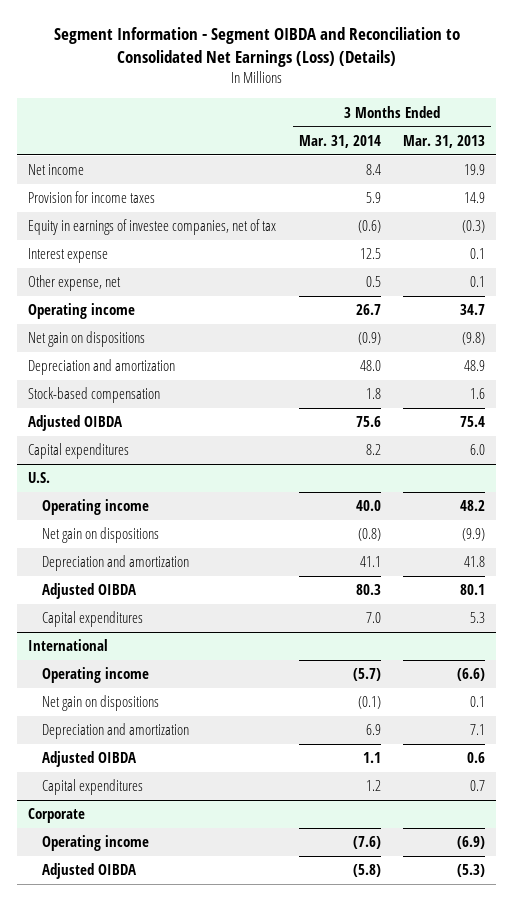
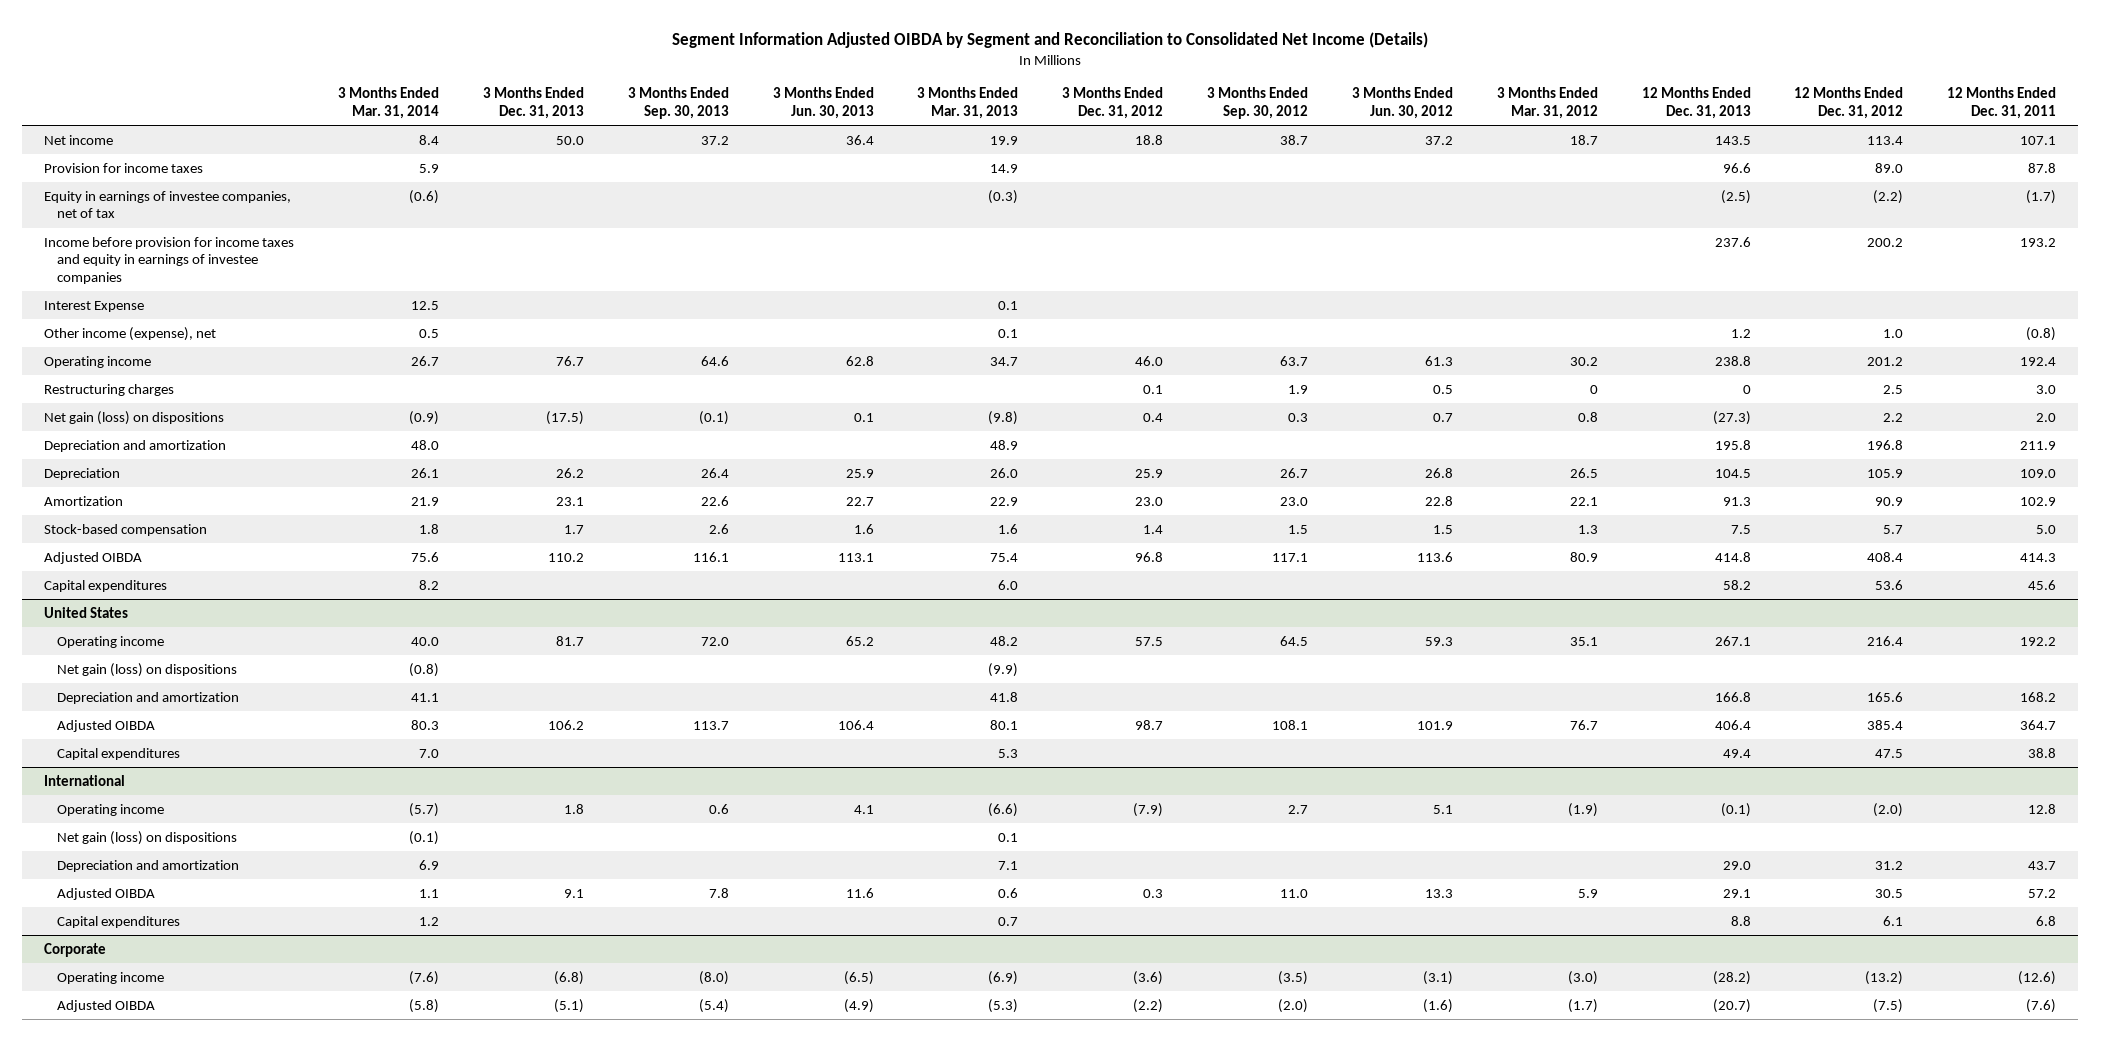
[53,26,460,68] Segment Information - Segment OIBDA and Reconciliation to Consolidated Net Earnings (Loss) (Details) -> [672,32,1429,49] Segment Information Adjusted OIBDA by Segment and Reconciliation to Consolidated Net Income (Details)
none -> [482,87,584,120] 3 Months Ended Dec. 31, 2013
none -> [627,87,729,120] 3 Months Ended Sep. 30, 2013
none -> [772,87,874,120] 3 Months Ended Jun. 30, 2013
none -> [1062,87,1164,120] 3 Months Ended Dec. 31, 2012
none -> [1207,87,1309,120] 3 Months Ended Sep. 30, 2012
none -> [1351,87,1453,120] 3 Months Ended Jun. 30, 2012
none -> [1496,87,1598,120] 3 Months Ended Mar. 31, 2012
none -> [1641,87,1751,120] 12 Months Ended Dec. 31, 2013
none -> [1794,87,1904,120] 12 Months Ended Dec. 31, 2012
none -> [1947,87,2057,120] 12 Months Ended Dec. 31, 2011
none -> [44,236,295,285] Income before provision for income taxes and equity in earnings of investee companies
[27,248,108,264] Interest expense -> [44,300,145,312] Interest Expense
[27,275,121,292] Other expense, net -> [44,326,217,341] Other income (expense), net
none -> [44,383,175,396] Restructuring charges
[27,331,145,348] Net gain on dispositions -> [44,410,225,425] Net gain (loss) on dispositions
none -> [44,467,121,480] Depreciation
none -> [44,495,124,506] Amortization
[27,472,50,484] U.S. -> none
none -> [44,606,129,618] United States
[42,527,160,544] Net gain on dispositions -> [57,662,238,677] Net gain (loss) on dispositions
[42,695,160,712] Net gain on dispositions -> [57,830,238,845] Net gain (loss) on dispositions

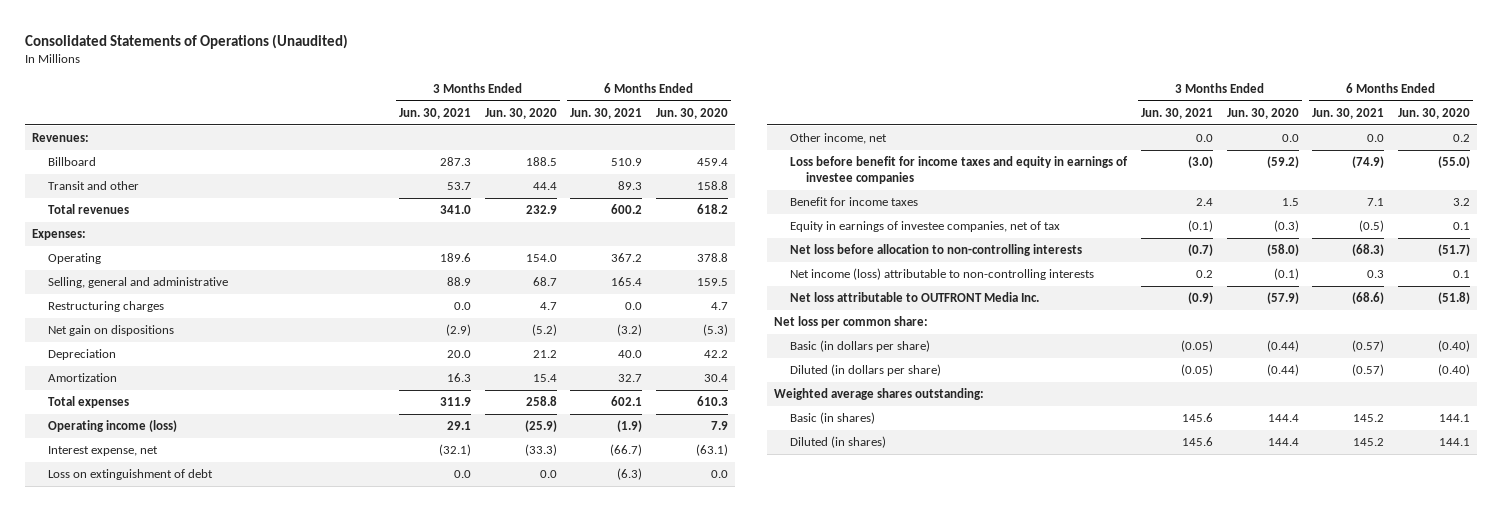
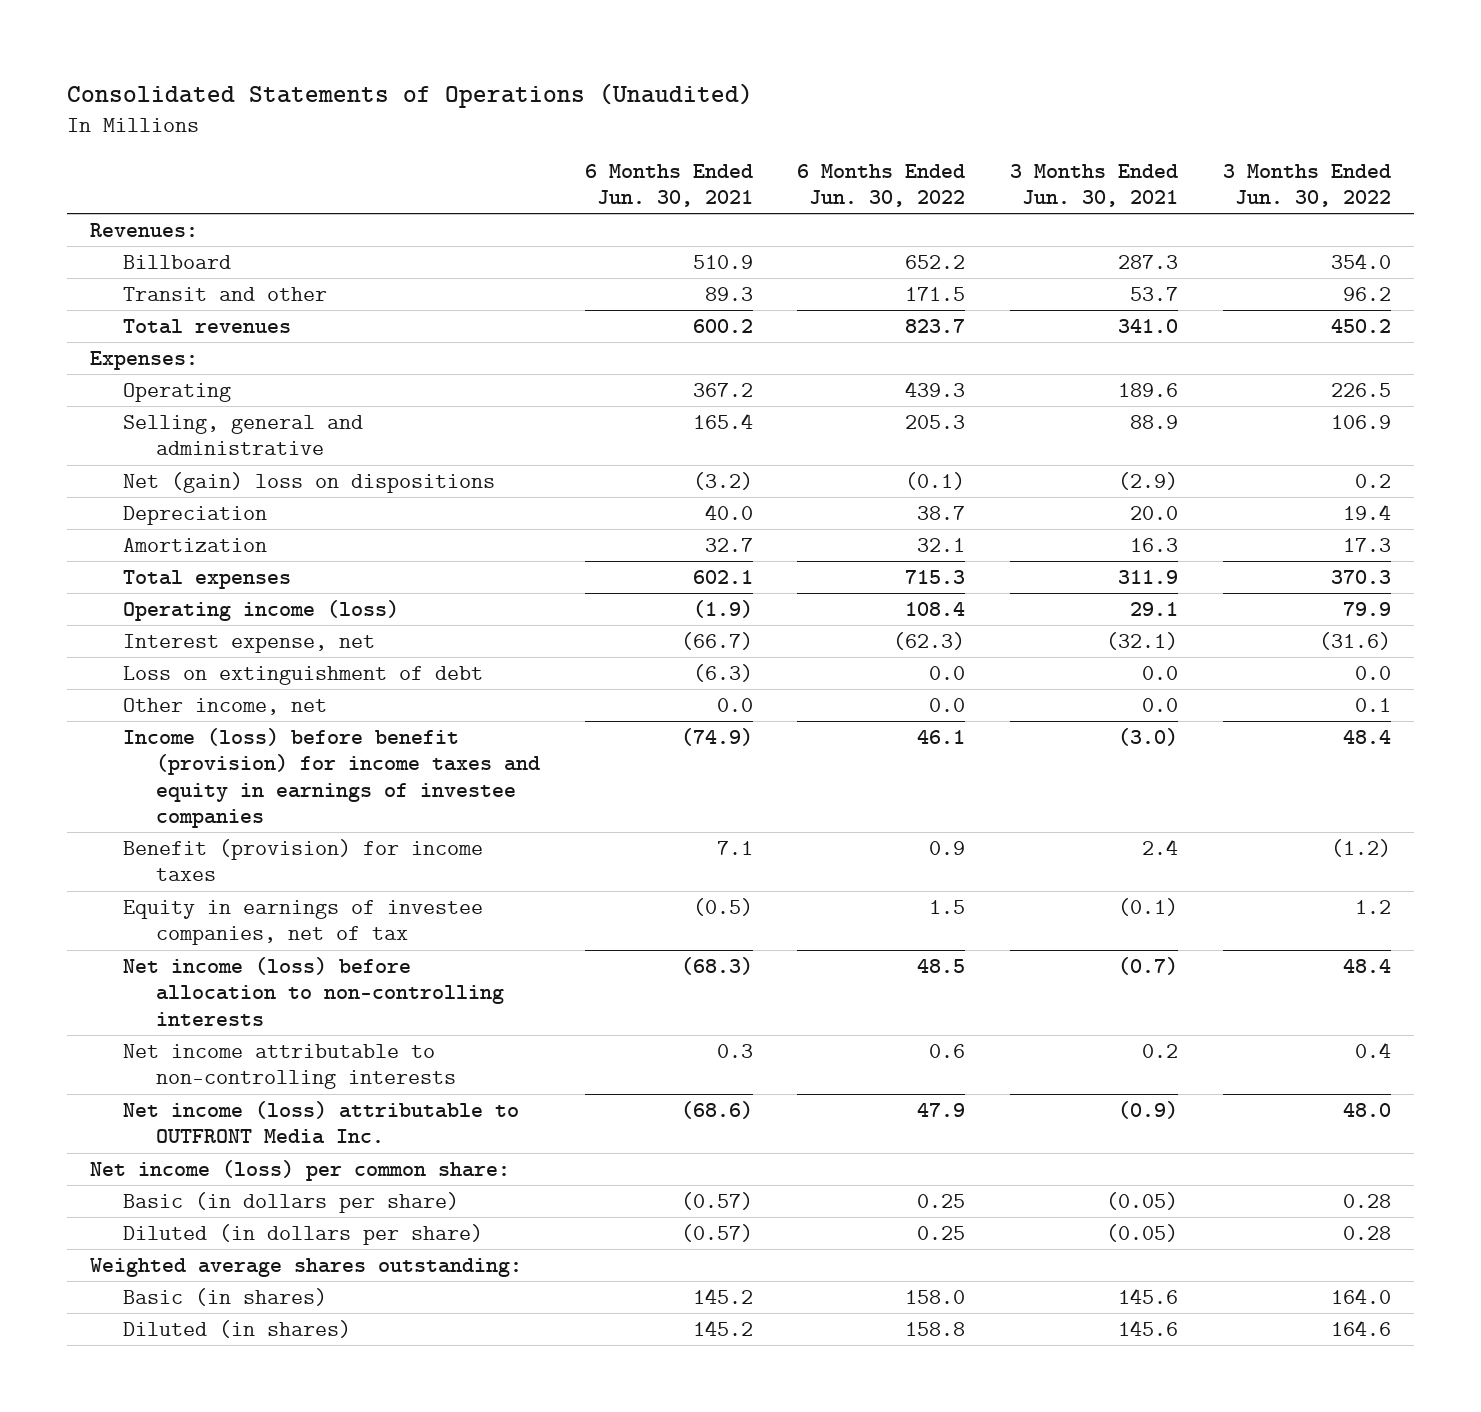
[484,107,557,119] Jun. 30, 2020 -> none
[655,107,728,119] Jun. 30, 2020 -> none
none -> [797,163,966,207] 6 Months Ended Jun. 30, 2022
none -> [1223,163,1392,207] 3 Months Ended Jun. 30, 2022
[48,301,165,313] Restructuring charges -> none
[48,325,175,337] Net gain on dispositions -> [122,471,495,493] Net (gain) loss on dispositions
[790,156,1129,185] Loss before benefit for income taxes and equity in earnings of investee companies -> [122,727,540,828] Income (loss) before benefit (provision) for income taxes and equity in earnings of investee companies
[790,197,919,207] Benefit for income taxes -> [122,838,483,882] Benefit (provision) for income taxes
[790,244,1083,257] Net loss before allocation to non-controlling interests -> [122,956,504,1026] Net income (loss) before allocation to non-controlling interests
[790,268,1095,281] Net income (loss) attributable to non-controlling interests -> [122,1043,456,1090] Net income attributable to non-controlling interests
[790,292,1040,303] Net loss attributable to OUTFRONT Media Inc. -> [122,1100,519,1145] Net income (loss) attributable to OUTFRONT Media Inc.
[774,316,929,329] Net loss per common share: -> [89,1159,510,1181] Net income (loss) per common share:

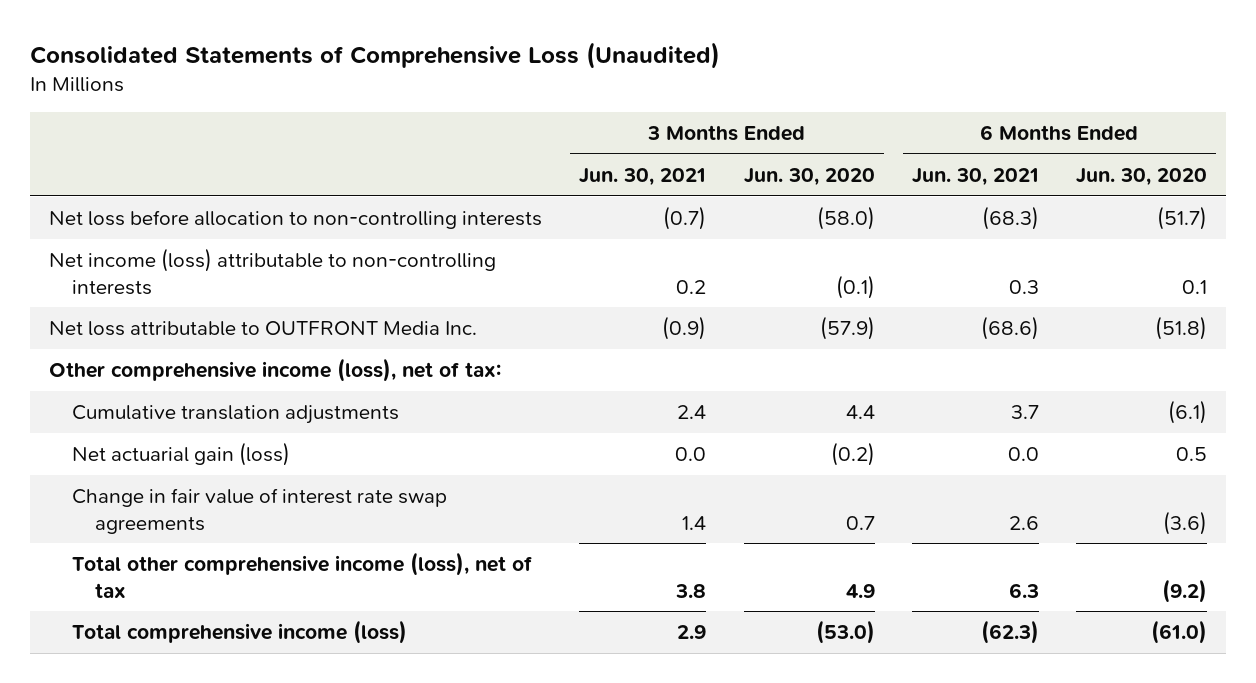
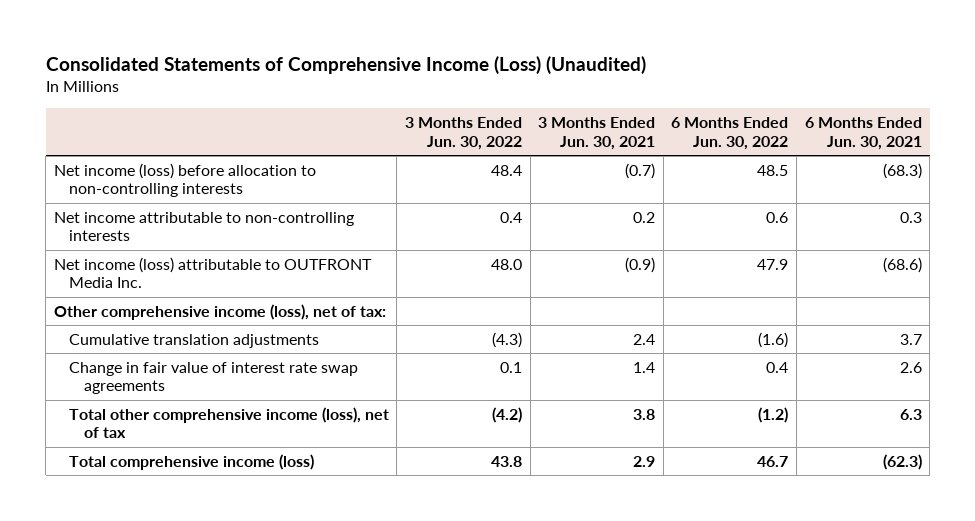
[30,41,721,69] Consolidated Statements of Comprehensive Loss (Unaudited) -> [45,55,646,74] Consolidated Statements of Comprehensive Income (Loss) (Unaudited)
[743,167,875,186] Jun. 30, 2020 -> none
[1076,167,1208,186] Jun. 30, 2020 -> none
none -> [405,117,523,150] 3 Months Ended Jun. 30, 2022
none -> [671,117,789,150] 6 Months Ended Jun. 30, 2022
[49,210,543,230] Net loss before allocation to non-controlling interests -> [53,162,316,198] Net income (loss) before allocation to non-controlling interests
[49,248,497,295] Net income (loss) attributable to non-controlling interests -> [53,211,354,242] Net income attributable to non-controlling interests
[49,321,478,337] Net loss attributable to OUTFRONT Media Inc. -> [53,256,372,289] Net income (loss) attributable to OUTFRONT Media Inc.
[71,442,290,467] Net actuarial gain (loss) -> none

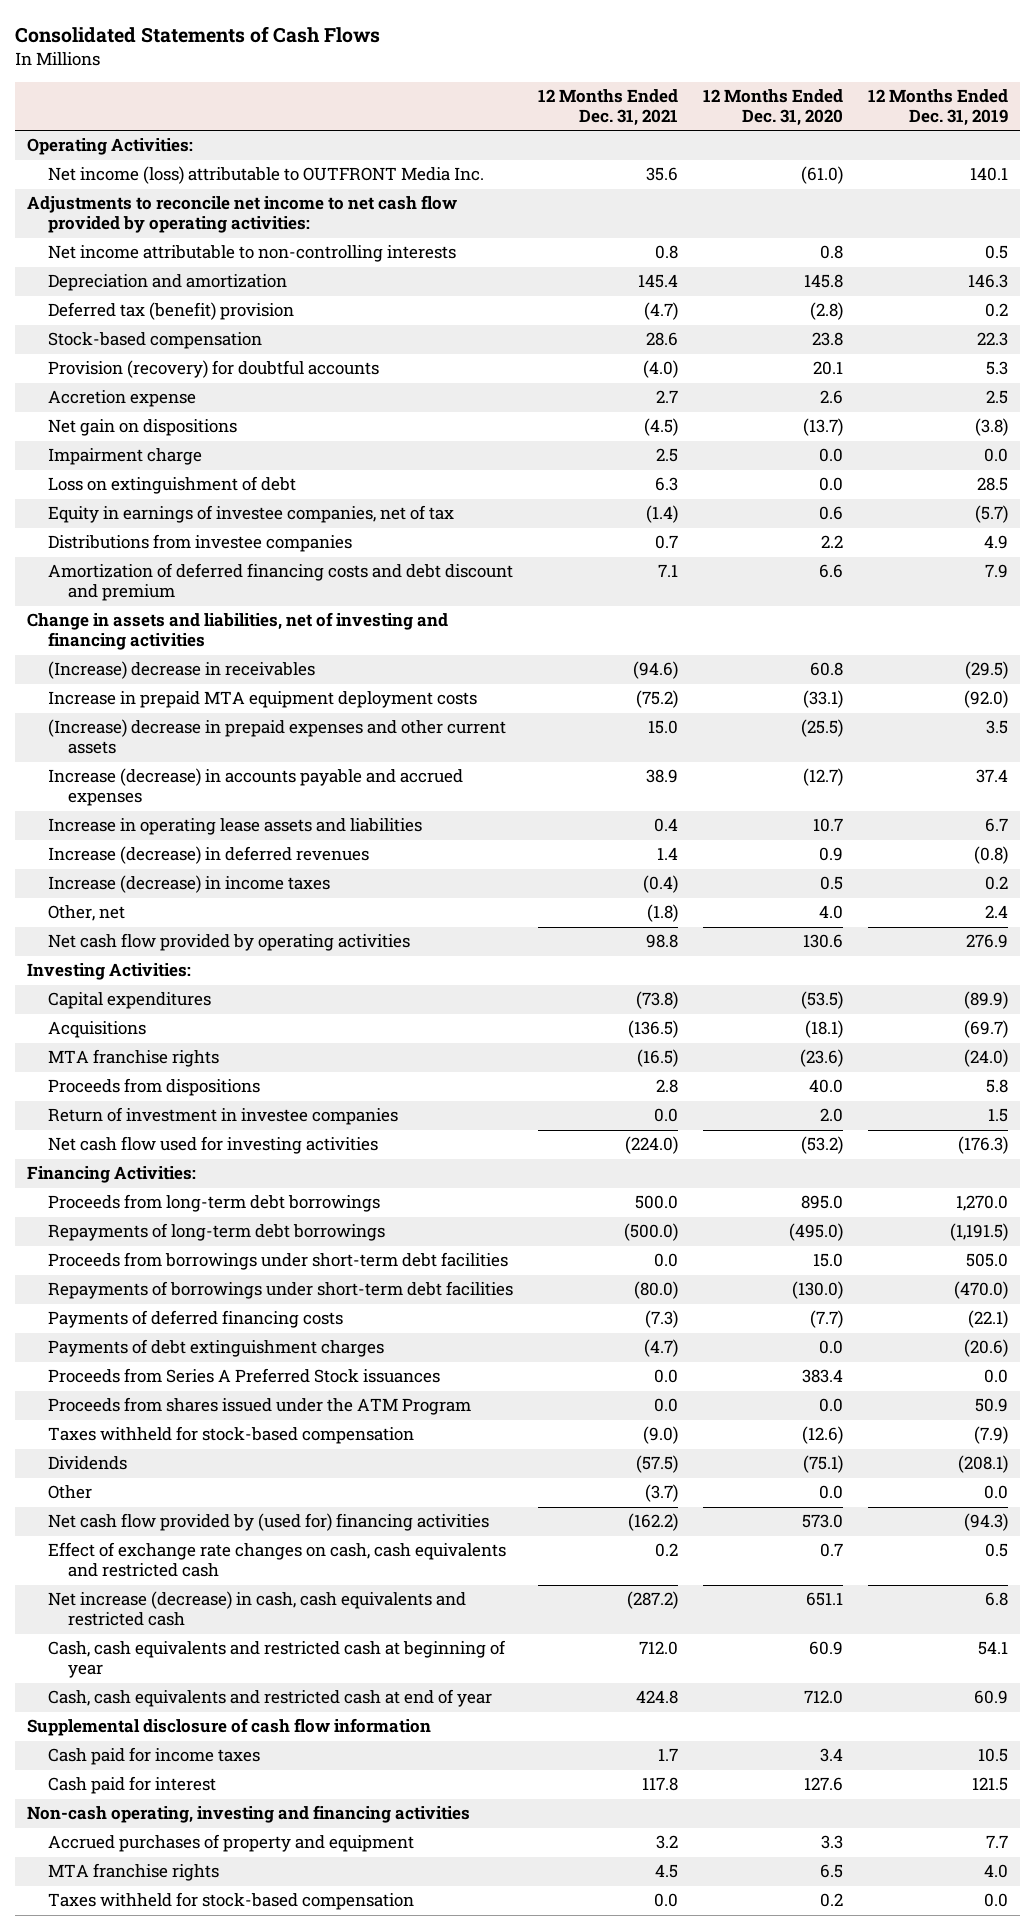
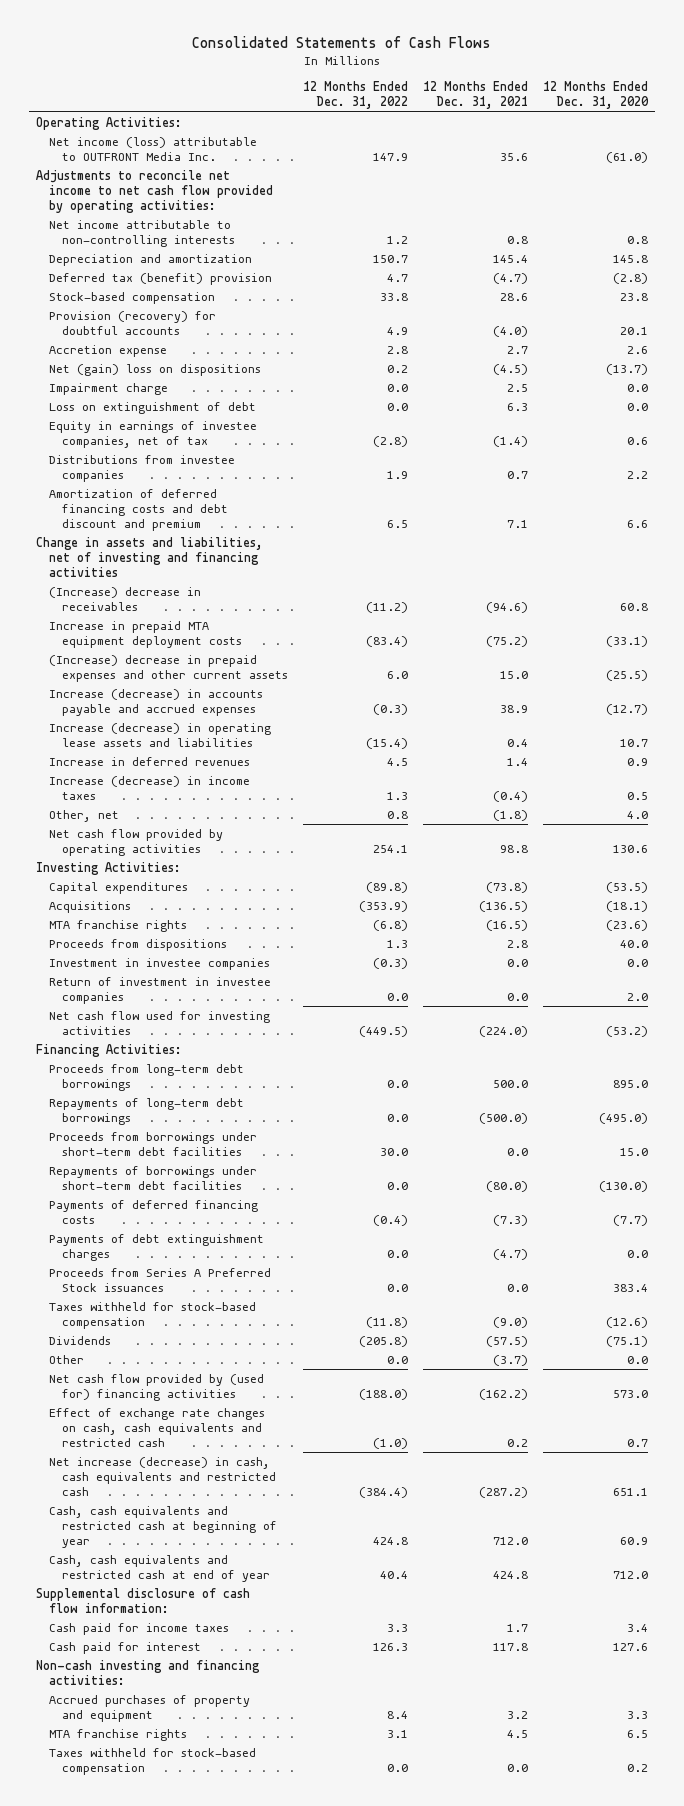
[867,89,1008,127] 12 Months Ended Dec. 31, 2019 -> none
none -> [302,81,408,110] 12 Months Ended Dec. 31, 2022
[47,419,237,437] Net gain on dispositions -> [49,364,262,377] Net (gain) loss on dispositions
[47,818,422,836] Increase in operating lease assets and liabilities -> [49,723,272,747] Increase (decrease) in operating lease assets and liabilities
[47,846,369,865] Increase (decrease) in deferred revenues -> [49,757,251,767] Increase in deferred revenues
none -> [49,958,271,971] Investment in investee companies
[47,1397,471,1416] Proceeds from shares issued under the ATM Program -> none
[27,1718,432,1737] Supplemental disclosure of cash flow information -> [36,1588,251,1613] Supplemental disclosure of cash flow information:
[27,1805,471,1824] Non-cash operating, investing and financing activities -> [36,1660,261,1685] Non-cash investing and financing activities:

